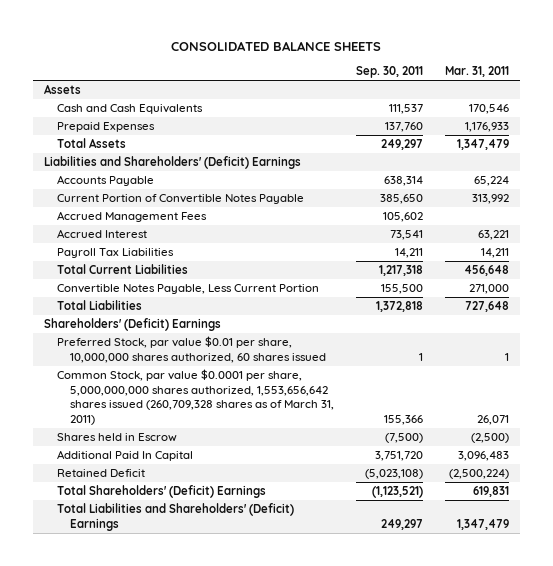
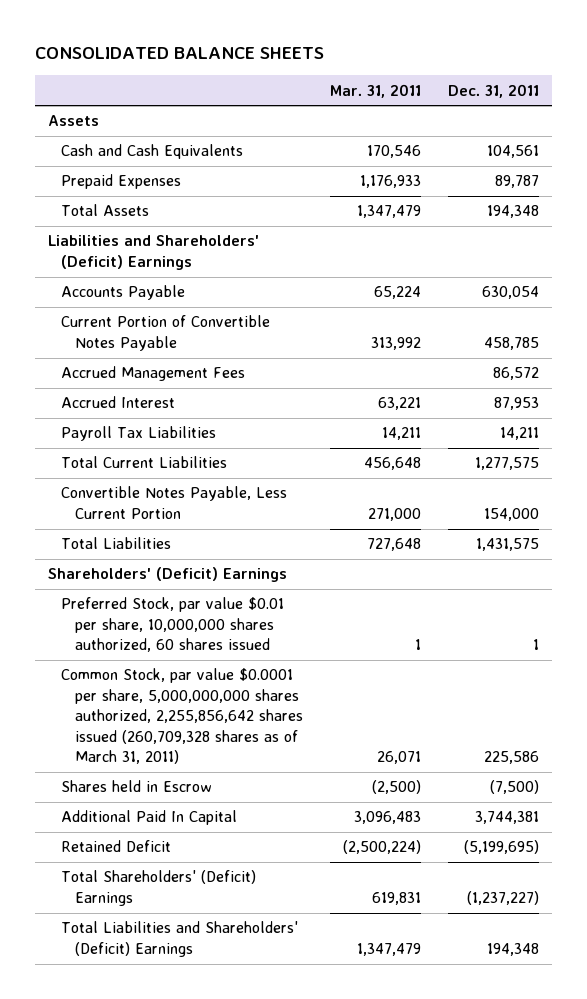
[356,66,424,79] Sep. 30, 2011 -> none
none -> [447,83,539,98] Dec. 31, 2011
[57,369,335,426] Common Stock, par value $0.0001 per share, 5,000,000,000 shares authorized, 1,553,656,642 shares issued (260,709,328 shares as of March 31, 2011) -> [61,668,303,765] Common Stock, par value $0.0001 per share, 5,000,000,000 shares authorized, 2,255,856,642 shares issued (260,709,328 shares as of March 31, 2011)

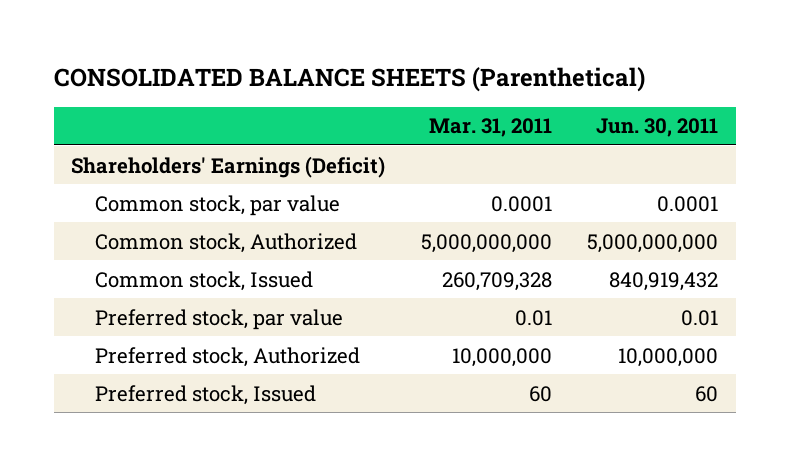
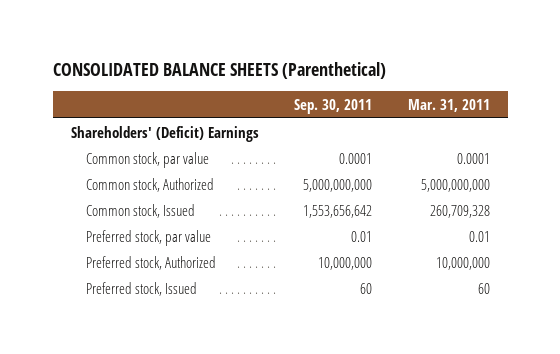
[596,118,719,138] Jun. 30, 2011 -> none
none -> [294,98,373,114] Sep. 30, 2011
[71,155,386,178] Shareholders' Earnings (Deficit) -> [70,125,259,142] Shareholders' (Deficit) Earnings

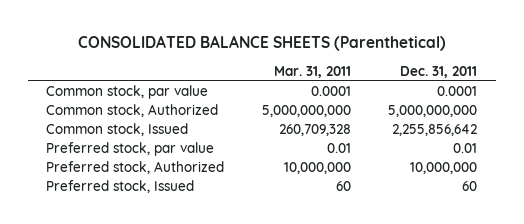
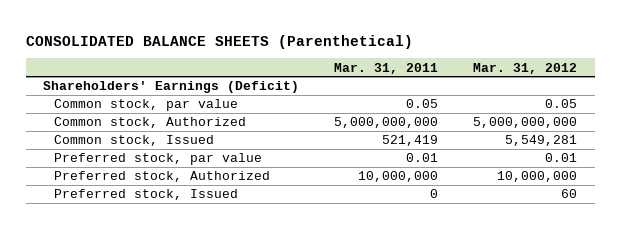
[400,65,478,78] Dec. 31, 2011 -> none
none -> [473,62,578,74] Mar. 31, 2012
none -> [43,81,300,94] Shareholders' Earnings (Deficit)
[310,86,351,97] 0.0001 -> [406,99,439,109] 0.05
[278,124,351,137] 260,709,328 -> [382,135,439,147] 521,419
[335,181,351,192] 60 -> [430,189,439,199] 0

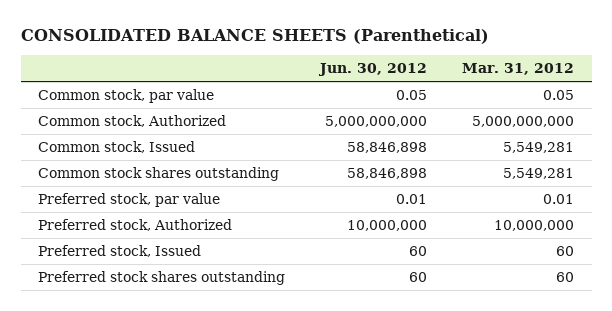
[334,62,439,74] Mar. 31, 2011 -> none
none -> [318,62,428,76] Jun. 30, 2012
[43,81,300,94] Shareholders' Earnings (Deficit) -> none
none -> [38,166,280,181] Common stock shares outstanding
none -> [38,270,286,285] Preferred stock shares outstanding

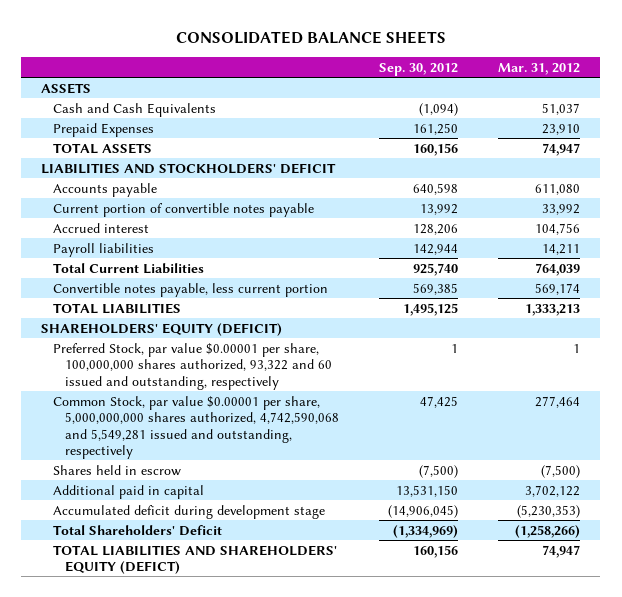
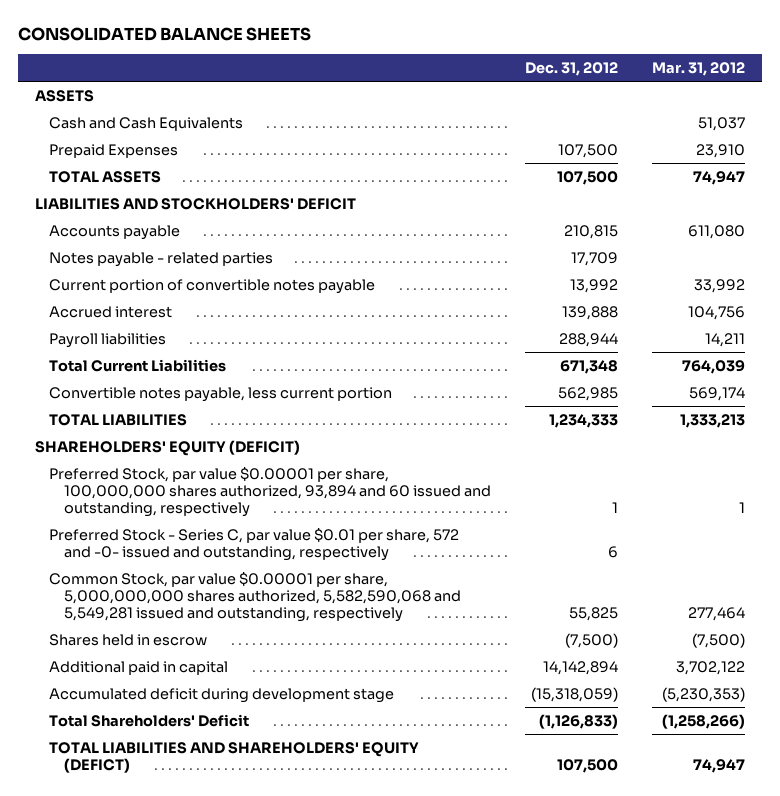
[379,62,459,76] Sep. 30, 2012 -> none
none -> [525,62,619,77] Dec. 31, 2012
none -> [49,251,274,267] Notes payable - related parties
[53,342,332,390] Preferred Stock, par value $0.00001 per share, 100,000,000 shares authorized, 93,322 and 60 issued and outstanding, respectively -> [49,466,492,517] Preferred Stock, par value $0.00001 per share, 100,000,000 shares authorized, 93,894 and 60 issued and outstanding, respectively
none -> [49,527,460,561] Preferred Stock - Series C, par value $0.01 per share, 572 and -0- issued and outstanding, respectively
[53,395,339,460] Common Stock, par value $0.00001 per share, 5,000,000,000 shares authorized, 4,742,590,068 and 5,549,281 issued and outstanding, respectively -> [49,571,462,622] Common Stock, par value $0.00001 per share, 5,000,000,000 shares authorized, 5,582,590,068 and 5,549,281 issued and outstanding, respectively

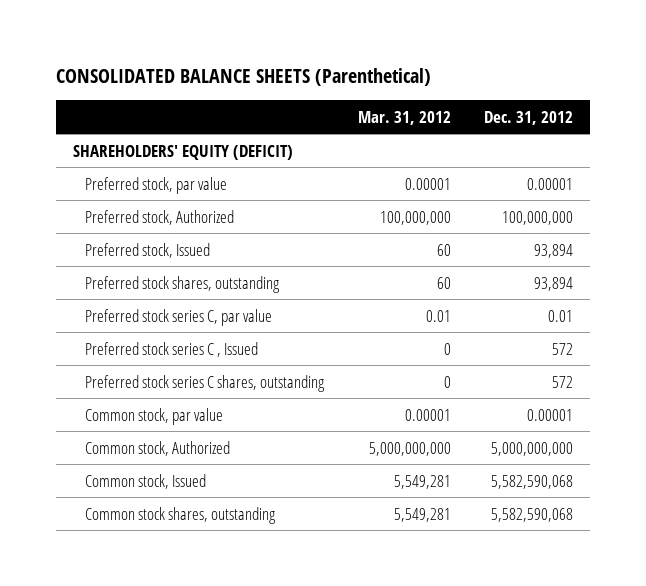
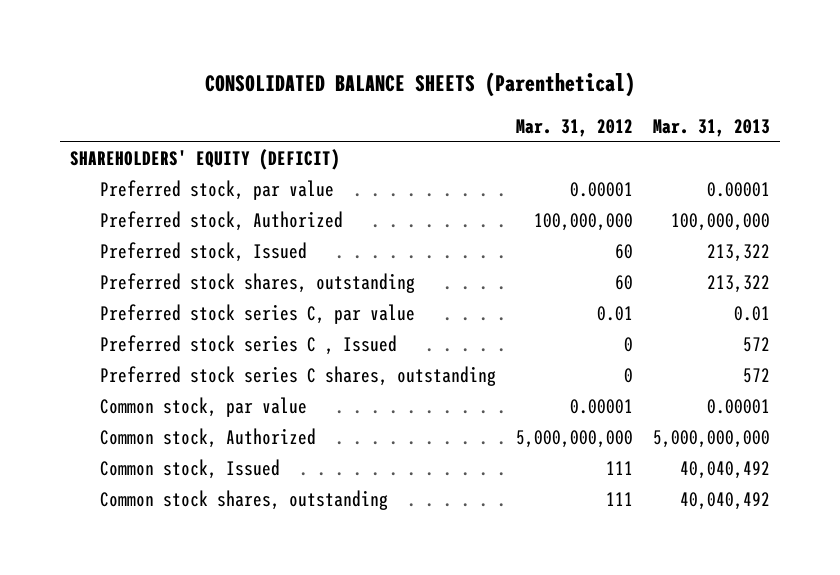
[483,110,573,125] Dec. 31, 2012 -> none
none -> [652,118,770,137] Mar. 31, 2013
[393,474,451,489] 5,549,281 -> [605,461,633,476] 111
[393,507,451,522] 5,549,281 -> [605,492,633,507] 111

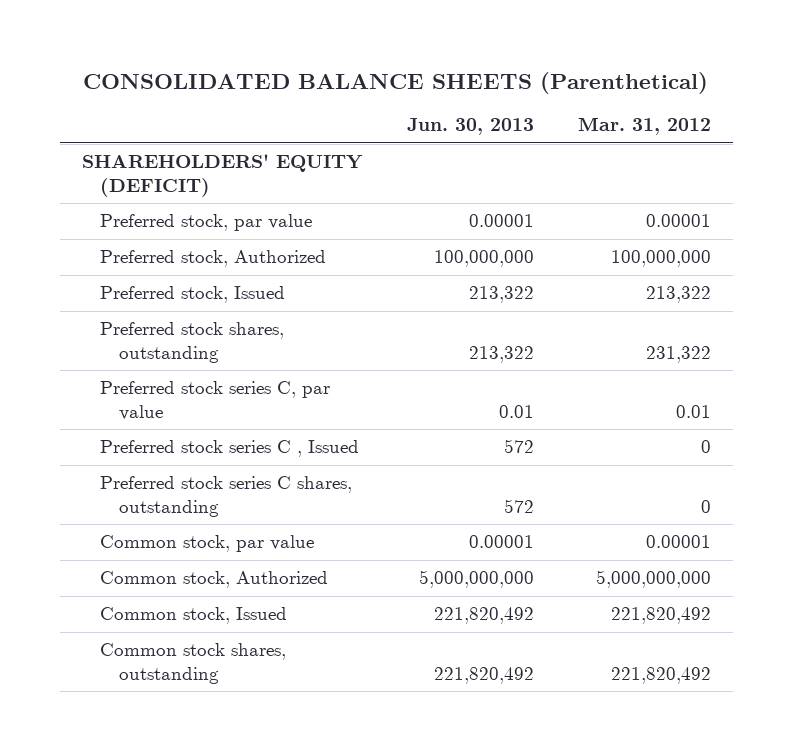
[652,118,770,137] Mar. 31, 2013 -> none
none -> [406,118,534,136] Jun. 30, 2013
[614,244,633,260] 60 -> [645,286,711,304] 213,322
[614,275,633,291] 60 -> [645,345,711,363] 231,322
[605,461,633,476] 111 -> [610,607,711,625] 221,820,492
[605,492,633,507] 111 -> [610,666,711,684] 221,820,492

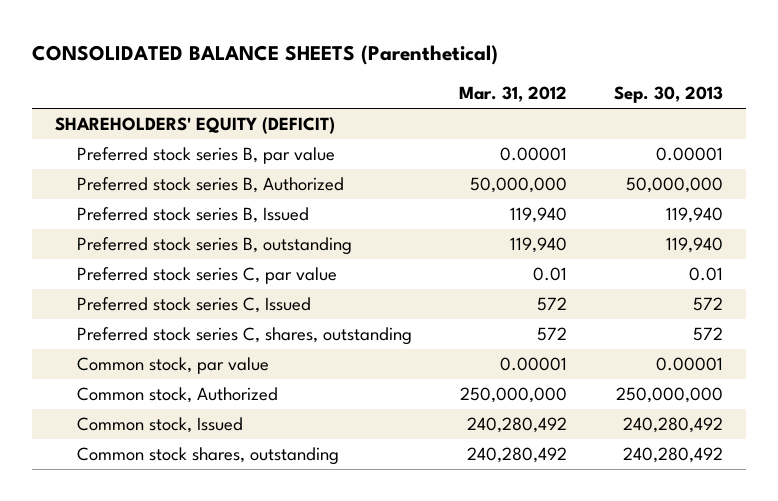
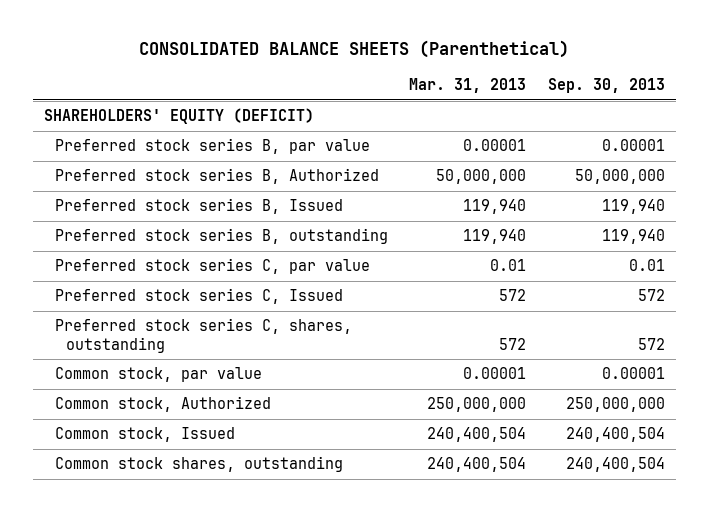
[458,86,567,103] Mar. 31, 2012 -> none
none -> [409,78,527,94] Mar. 31, 2013
[622,416,723,433] 240,280,492 -> [565,427,665,443] 240,400,504
[622,446,723,463] 240,280,492 -> [565,457,665,473] 240,400,504

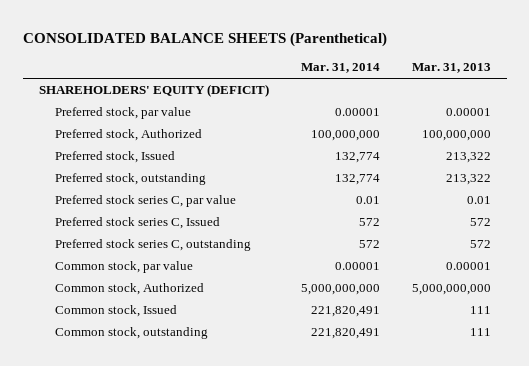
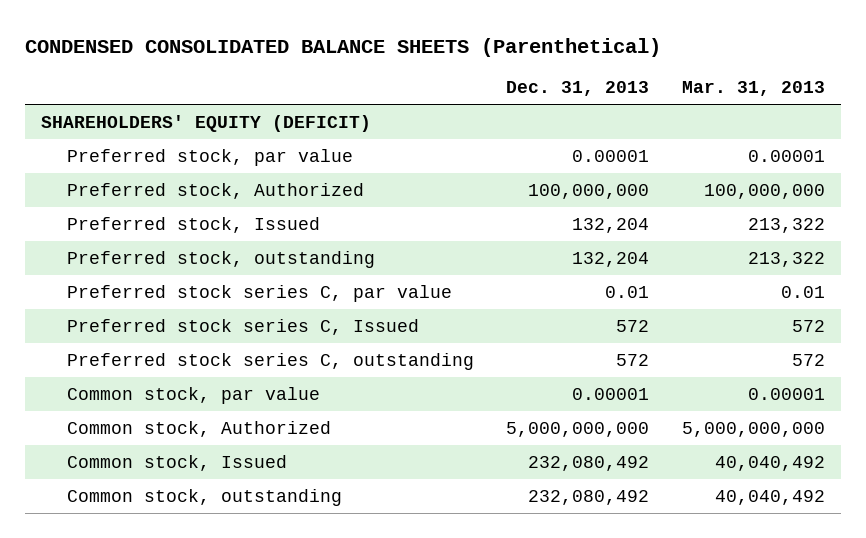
[22,31,387,47] CONSOLIDATED BALANCE SHEETS (Parenthetical) -> [24,37,661,57] CONDENSED CONSOLIDATED BALANCE SHEETS (Parenthetical)
[300,63,380,74] Mar. 31, 2014 -> none
none -> [506,81,650,97] Dec. 31, 2013
[469,306,491,315] 111 -> [715,455,826,471] 40,040,492
[469,328,491,337] 111 -> [715,489,826,505] 40,040,492

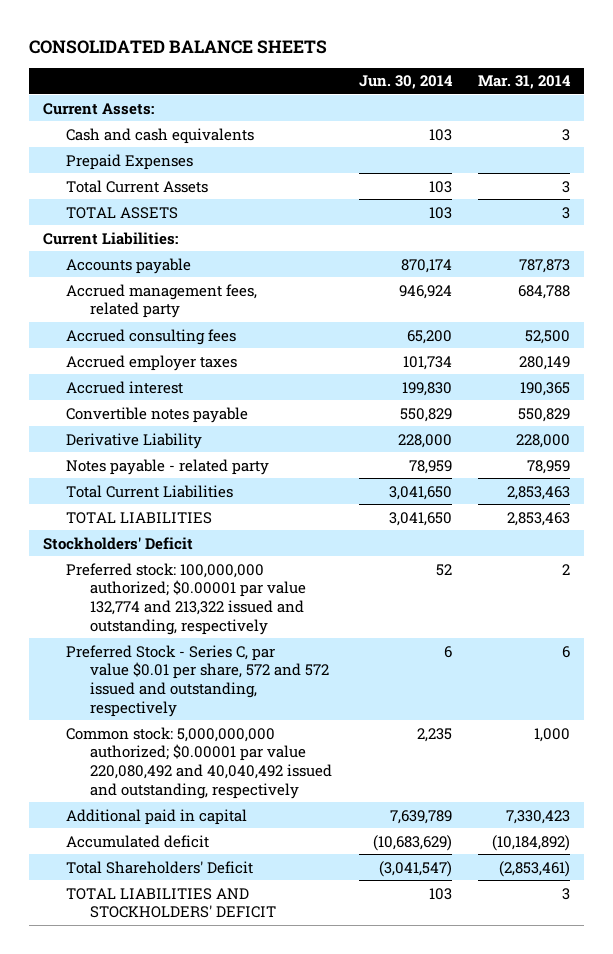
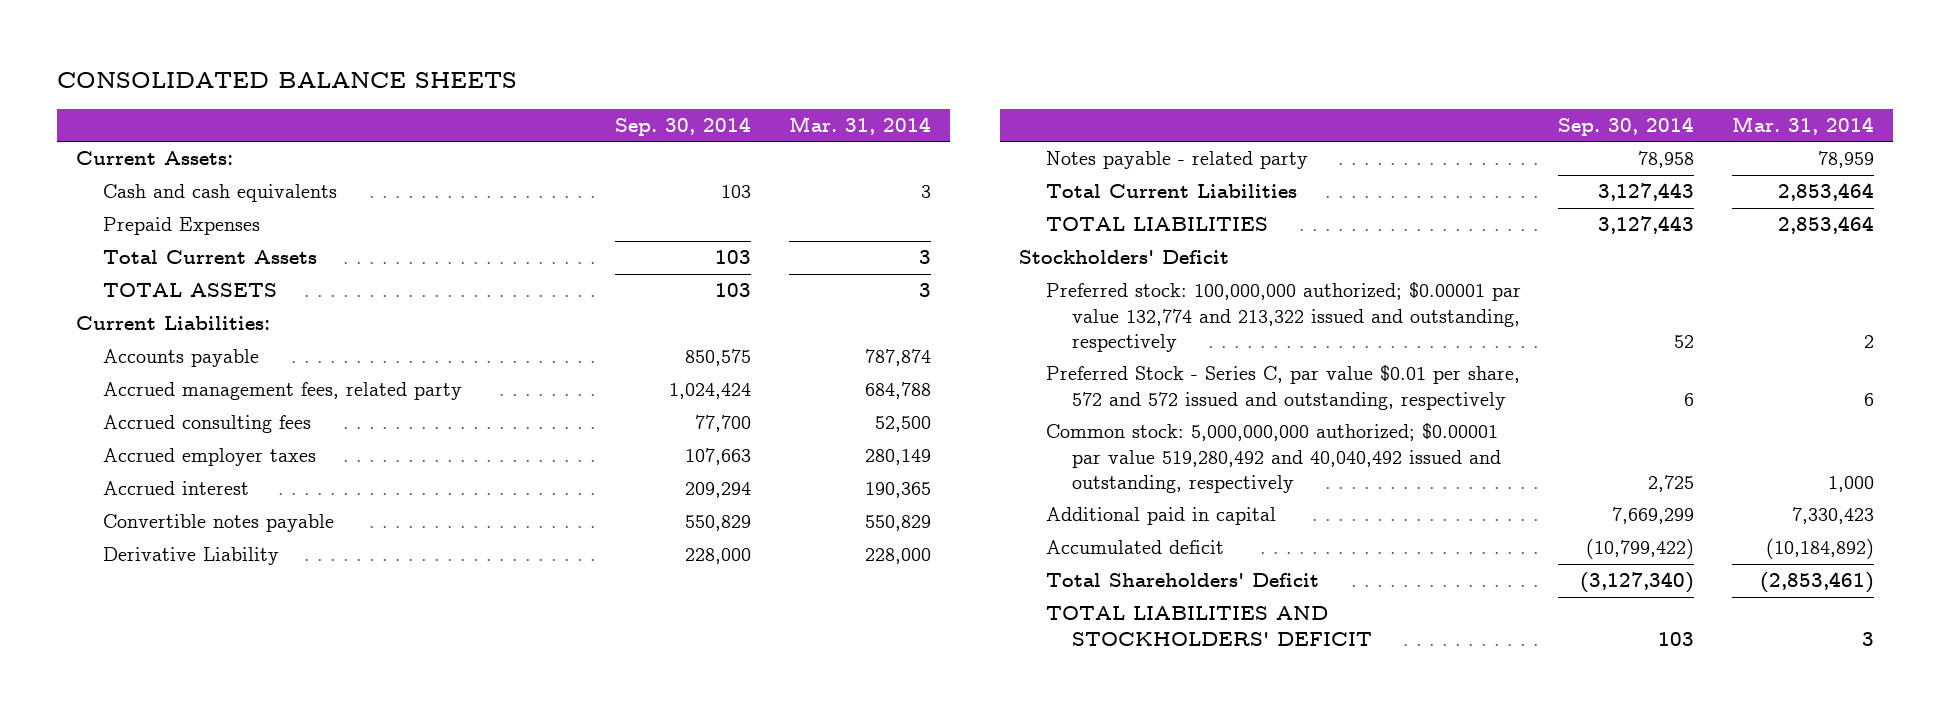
[358,75,453,90] Jun. 30, 2014 -> none
none -> [615,116,752,136] Sep. 30, 2014
[519,258,571,273] 787,873 -> [864,349,931,367] 787,874
[507,485,571,500] 2,853,463 -> [1777,183,1874,202] 2,853,464
[507,511,571,526] 2,853,463 -> [1777,216,1874,235] 2,853,464
[66,726,332,799] Common stock: 5,000,000,000 authorized; $0.00001 par value 220,080,492 and 40,040,492 issued and outstanding, respectively -> [1045,423,1502,493] Common stock: 5,000,000,000 authorized; $0.00001 par value 519,280,492 and 40,040,492 issued and outstanding, respectively

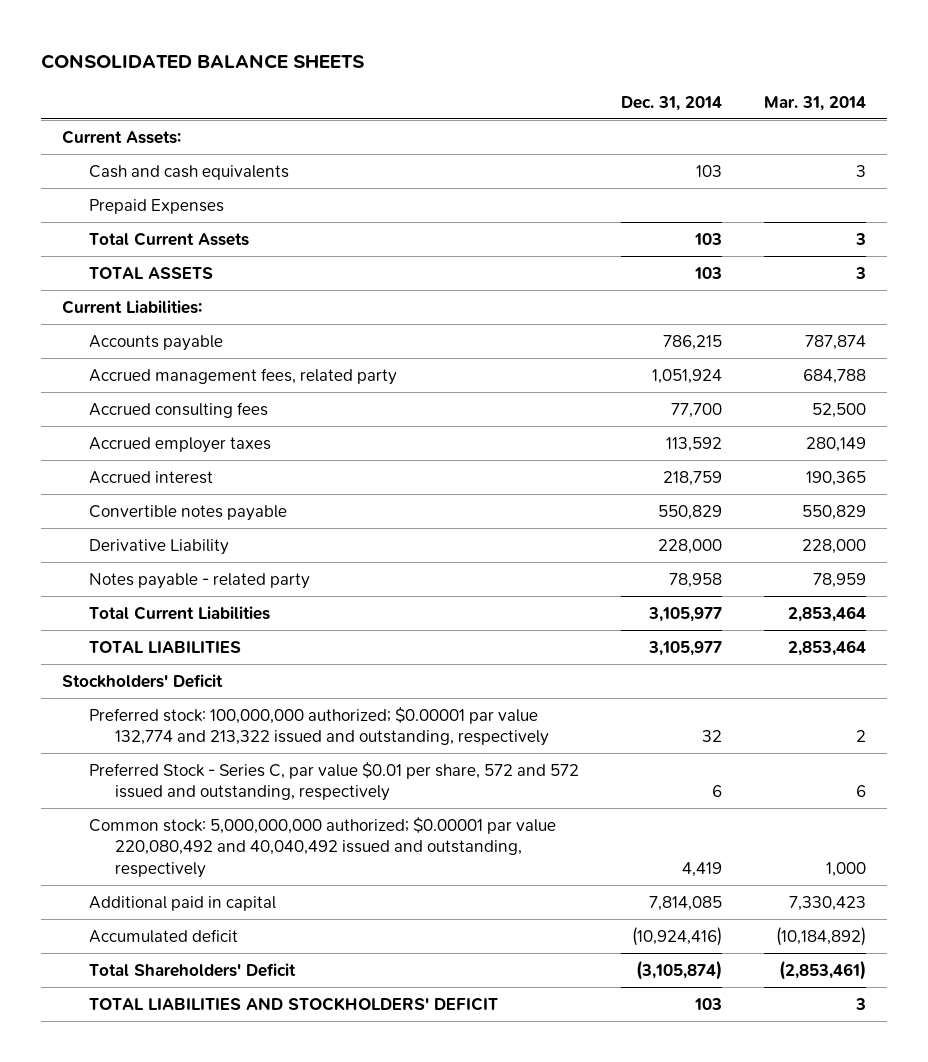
[615,116,752,136] Sep. 30, 2014 -> none
none -> [621,95,723,111] Dec. 31, 2014
[1045,423,1502,493] Common stock: 5,000,000,000 authorized; $0.00001 par value 519,280,492 and 40,040,492 issued and outstanding, respectively -> [88,816,556,879] Common stock: 5,000,000,000 authorized; $0.00001 par value 220,080,492 and 40,040,492 issued and outstanding, respectively

